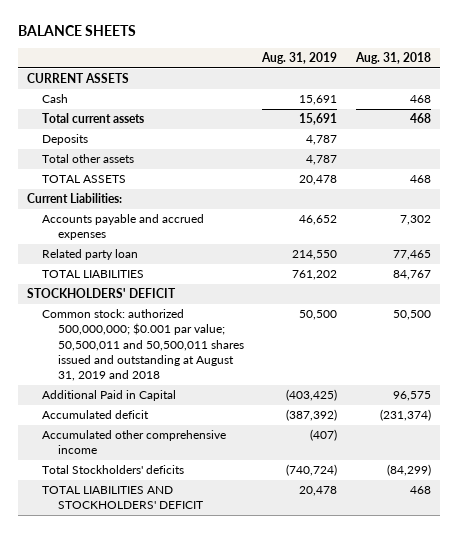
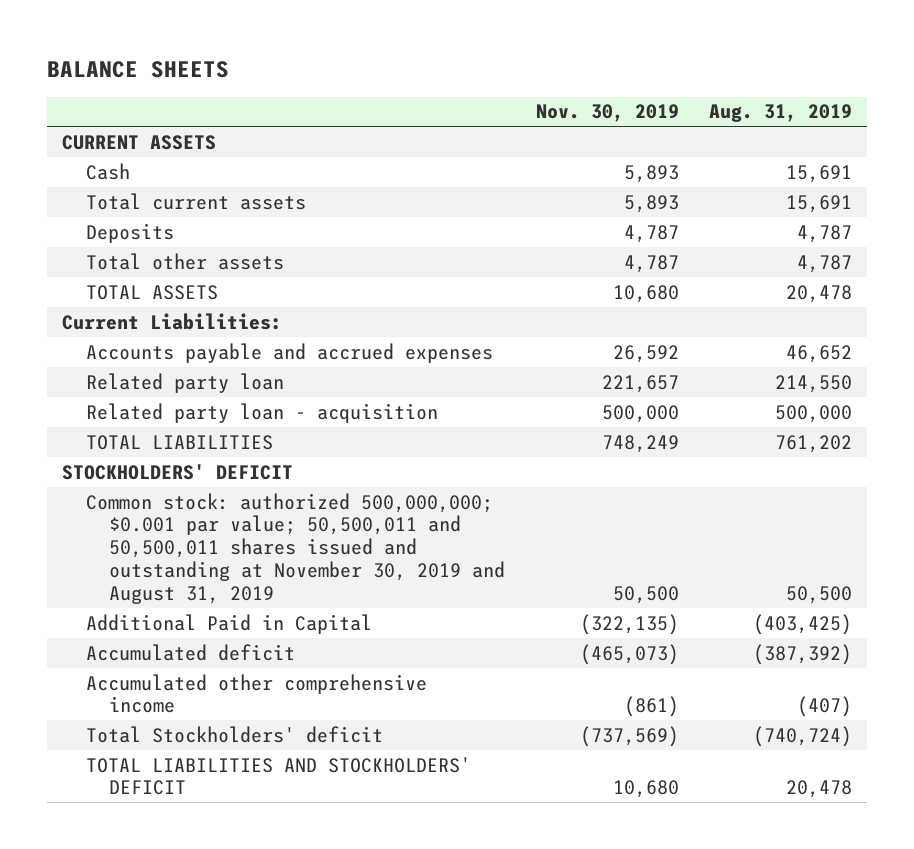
[354,51,431,64] Aug. 31, 2018 -> none
none -> [535,104,679,123] Nov. 30, 2019
none -> [85,402,438,423] Related party loan - acquisition
[42,309,244,381] Common stock: authorized 500,000,000; $0.001 par value; 50,500,011 and 50,500,011 shares issued and outstanding at August 31, 2019 and 2018 -> [85,492,506,604] Common stock: authorized 500,000,000; $0.001 par value; 50,500,011 and 50,500,011 shares issued and outstanding at November 30, 2019 and August 31, 2019
[42,465,185,475] Total Stockholders' deficits -> [85,725,383,743] Total Stockholders' deficit

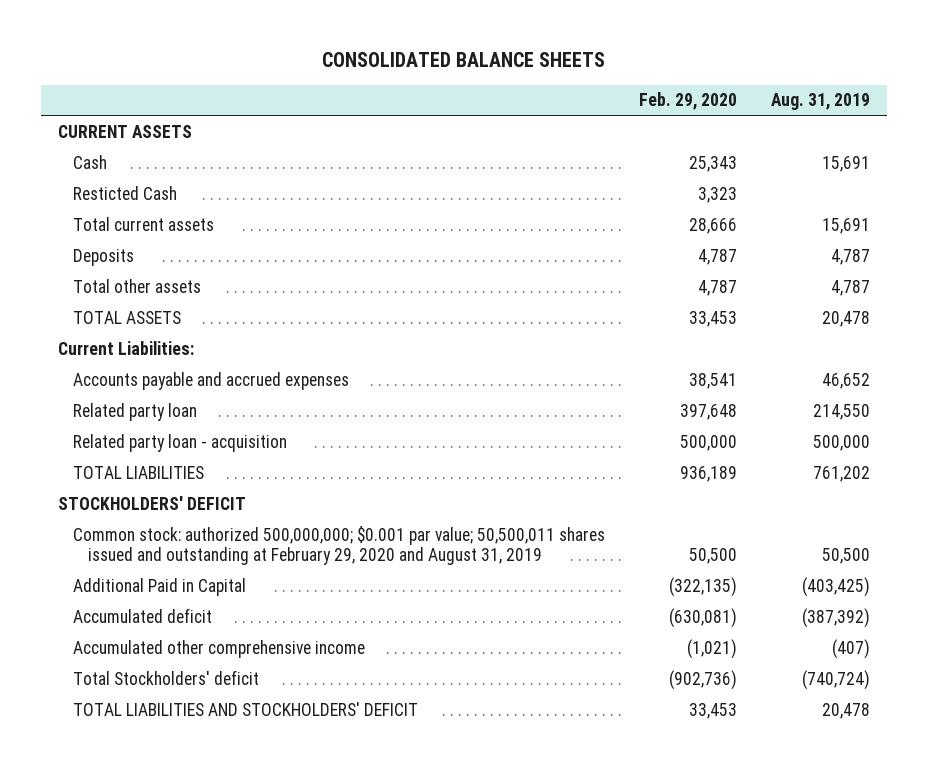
[46,61,229,79] BALANCE SHEETS -> [321,52,605,68] CONSOLIDATED BALANCE SHEETS
[535,104,679,123] Nov. 30, 2019 -> none
none -> [638,92,737,111] Feb. 29, 2020
none -> [72,185,177,200] Resticted Cash
[85,492,506,604] Common stock: authorized 500,000,000; $0.001 par value; 50,500,011 and 50,500,011 shares issued and outstanding at November 30, 2019 and August 31, 2019 -> [72,525,605,565] Common stock: authorized 500,000,000; $0.001 par value; 50,500,011 shares issued and outstanding at February 29, 2020 and August 31, 2019

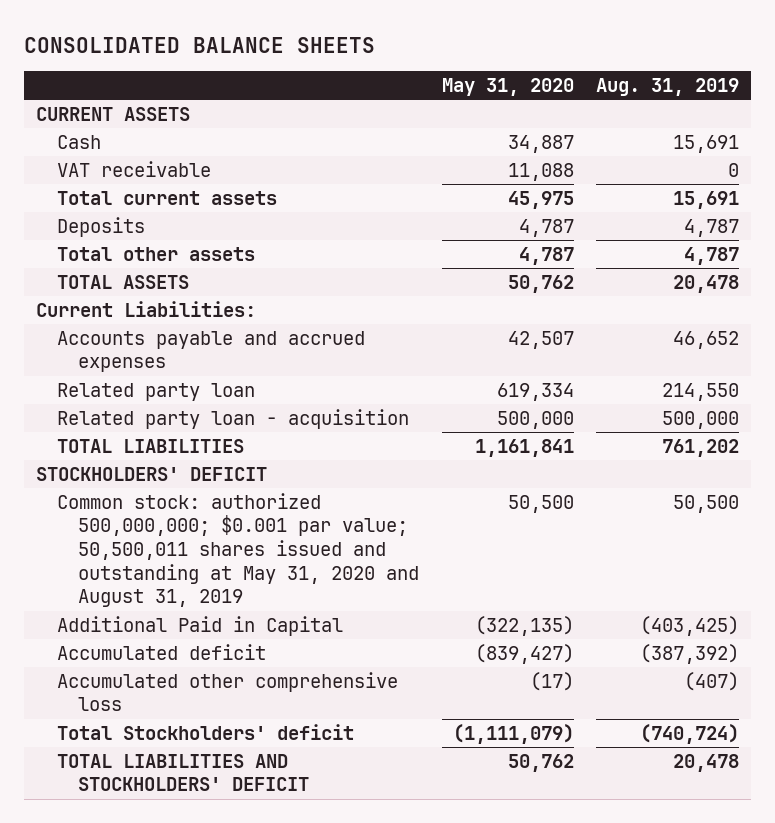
[638,92,737,111] Feb. 29, 2020 -> none
none -> [441,77,574,96] May 31, 2020
[72,185,177,200] Resticted Cash -> none
none -> [56,160,211,177] VAT receivable
[72,525,605,565] Common stock: authorized 500,000,000; $0.001 par value; 50,500,011 shares issued and outstanding at February 29, 2020 and August 31, 2019 -> [56,492,419,608] Common stock: authorized 500,000,000; $0.001 par value; 50,500,011 shares issued and outstanding at May 31, 2020 and August 31, 2019
[72,639,365,658] Accumulated other comprehensive income -> [56,671,398,712] Accumulated other comprehensive loss

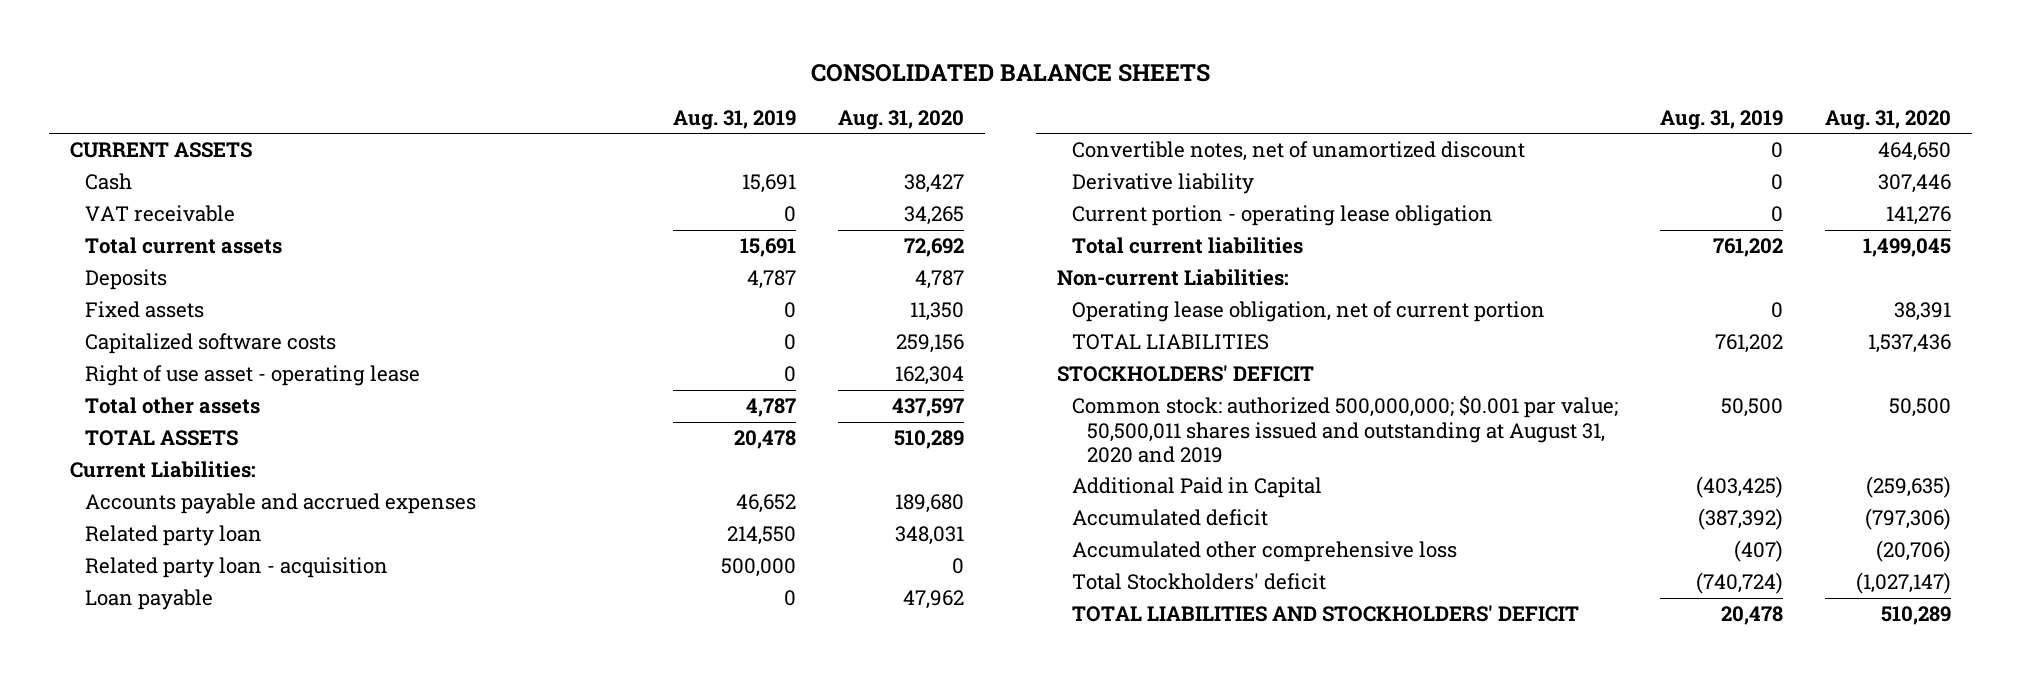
[441,77,574,96] May 31, 2020 -> none
none -> [837,109,964,130] Aug. 31, 2020
none -> [84,301,204,319] Fixed assets
none -> [84,333,336,355] Capitalized software costs
none -> [84,365,420,387] Right of use asset - operating lease
none -> [84,589,213,611] Loan payable
none -> [1071,141,1525,162] Convertible notes, net of unamortized discount
none -> [1071,173,1254,195] Derivative liability
none -> [1071,205,1493,227] Current portion - operating lease obligation
none -> [1071,237,1303,255] Total current liabilities
none -> [1057,269,1290,287] Non-current Liabilities:
none -> [1071,301,1545,323] Operating lease obligation, net of current portion
[56,492,419,608] Common stock: authorized 500,000,000; $0.001 par value; 50,500,011 shares issued and outstanding at May 31, 2020 and August 31, 2019 -> [1071,396,1618,463] Common stock: authorized 500,000,000; $0.001 par value; 50,500,011 shares issued and outstanding at August 31, 2020 and 2019

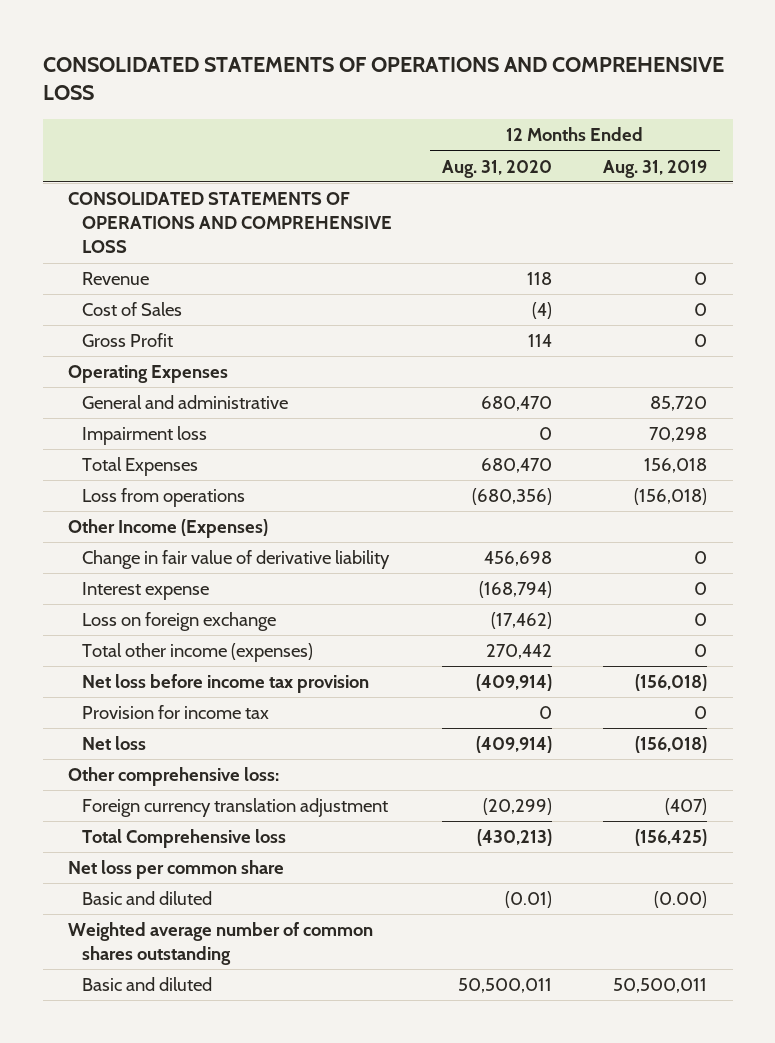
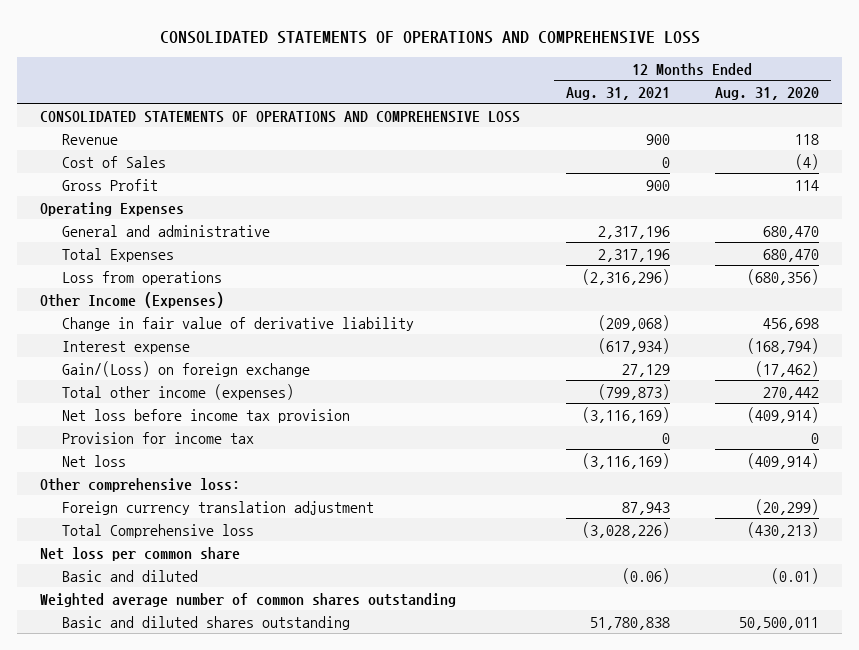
[603,159,708,178] Aug. 31, 2019 -> none
none -> [565,86,670,100] Aug. 31, 2021
[81,426,207,446] Impairment loss -> none
[81,612,276,632] Loss on foreign exchange -> [62,360,311,377] Gain/(Loss) on foreign exchange
[81,977,212,992] Basic and diluted -> [62,615,351,630] Basic and diluted shares outstanding

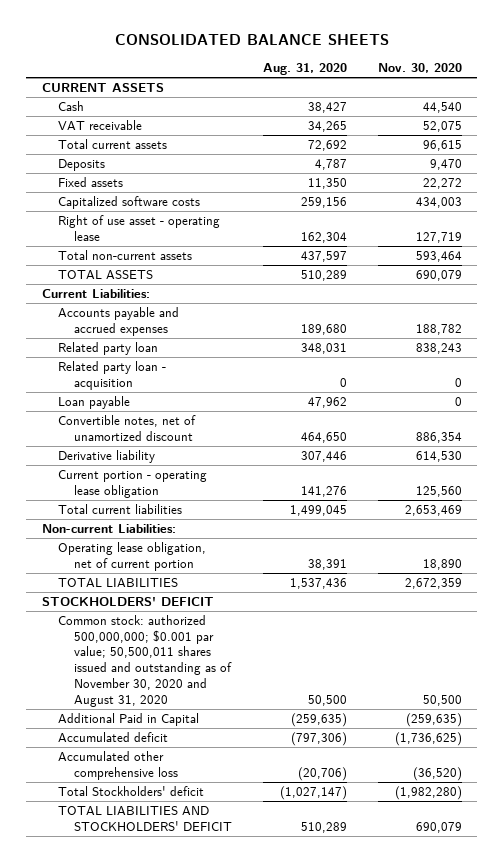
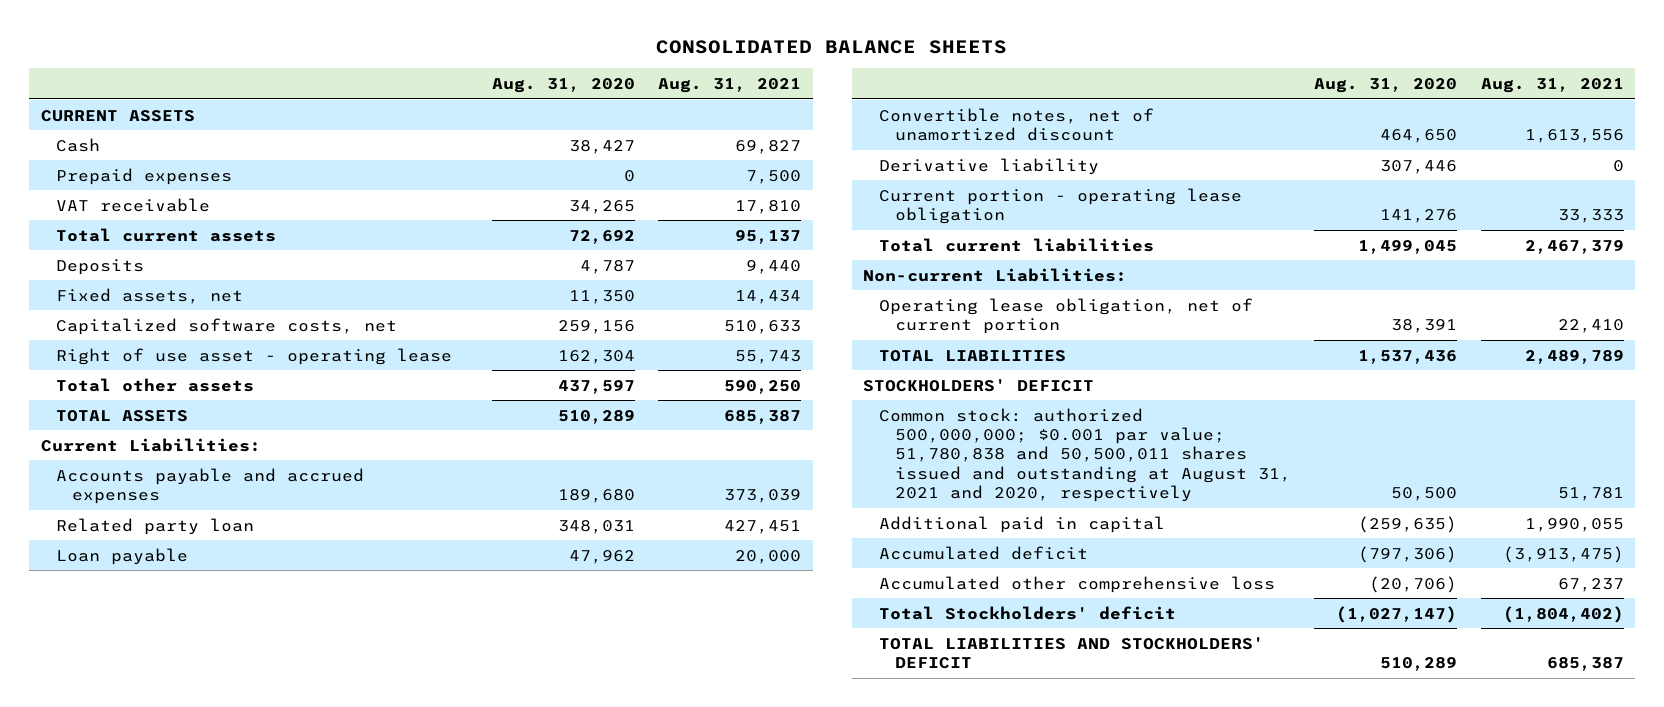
[377,62,462,73] Nov. 30, 2020 -> none
none -> [658,78,802,94] Aug. 31, 2021
none -> [56,167,233,185] Prepaid expenses
[57,177,123,188] Fixed assets -> [56,287,244,304] Fixed assets, net
[57,196,200,210] Capitalized software costs -> [56,317,398,335] Capitalized software costs, net
[57,250,192,261] Total non-current assets -> [56,377,255,392] Total other assets
[57,361,166,390] Related party loan - acquisition -> none
[57,615,232,707] Common stock: authorized 500,000,000; $0.001 par value; 50,500,011 shares issued and outstanding as of November 30, 2020 and August 31, 2020 -> [879,407,1291,502] Common stock: authorized 500,000,000; $0.001 par value; 51,780,838 and 50,500,011 shares issued and outstanding at August 31, 2021 and 2020, respectively
[57,713,199,727] Additional Paid in Capital -> [879,515,1166,533] Additional paid in capital

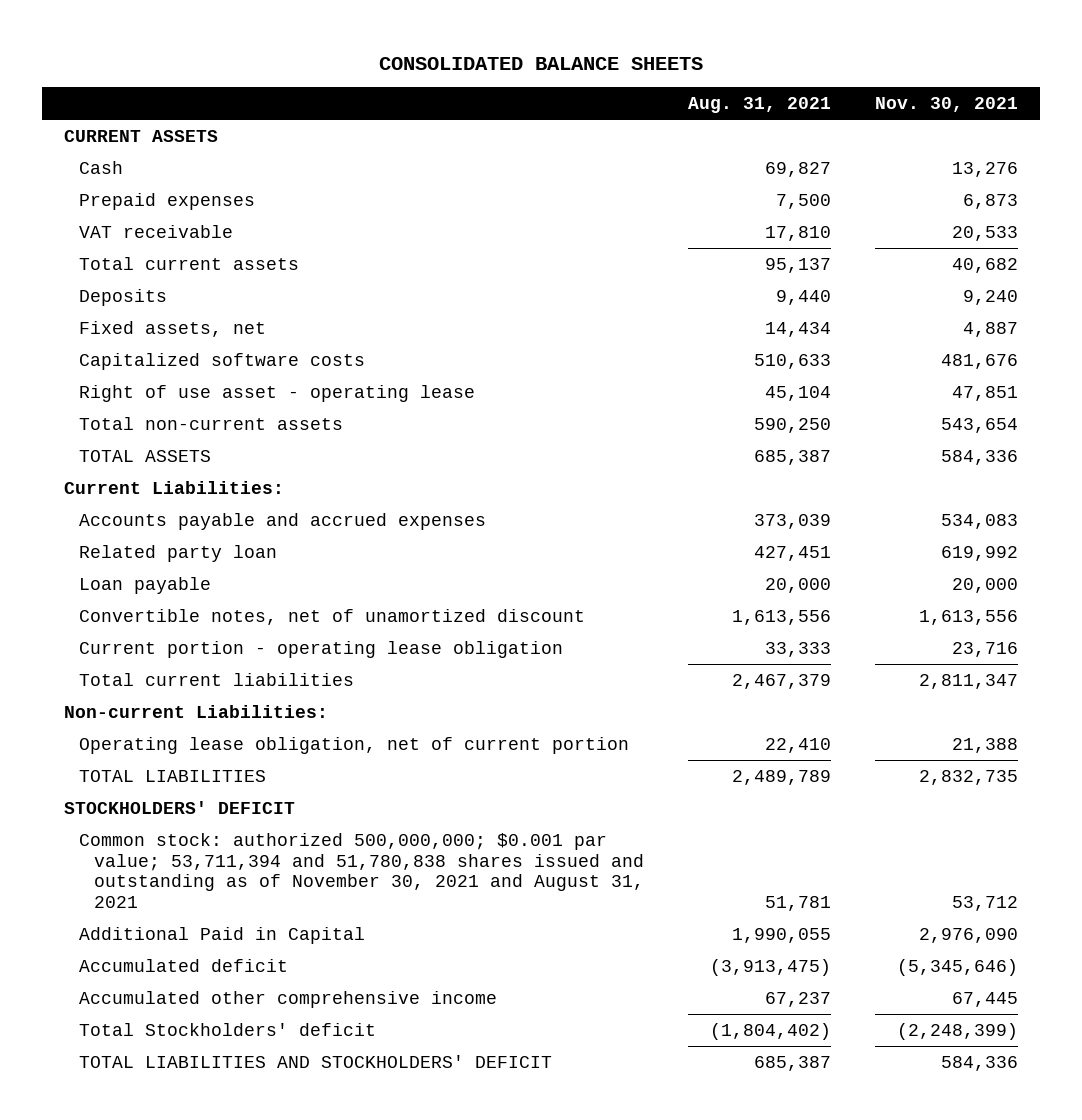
[491,78,635,94] Aug. 31, 2020 -> none
none -> [875,97,1019,113] Nov. 30, 2021
[56,317,398,335] Capitalized software costs, net -> [79,352,366,370] Capitalized software costs
[735,349,802,364] 55,743 -> [765,385,832,401] 45,104
[56,377,255,392] Total other assets -> [79,416,344,430] Total non-current assets
[879,157,1100,175] Derivative liability -> none
[879,407,1291,502] Common stock: authorized 500,000,000; $0.001 par value; 51,780,838 and 50,500,011 shares issued and outstanding at August 31, 2021 and 2020, respectively -> [79,832,645,909] Common stock: authorized 500,000,000; $0.001 par value; 53,711,394 and 51,780,838 shares issued and outstanding as of November 30, 2021 and August 31, 2021
[879,515,1166,533] Additional paid in capital -> [79,926,366,944] Additional Paid in Capital
[879,575,1276,593] Accumulated other comprehensive loss -> [79,990,498,1008] Accumulated other comprehensive income

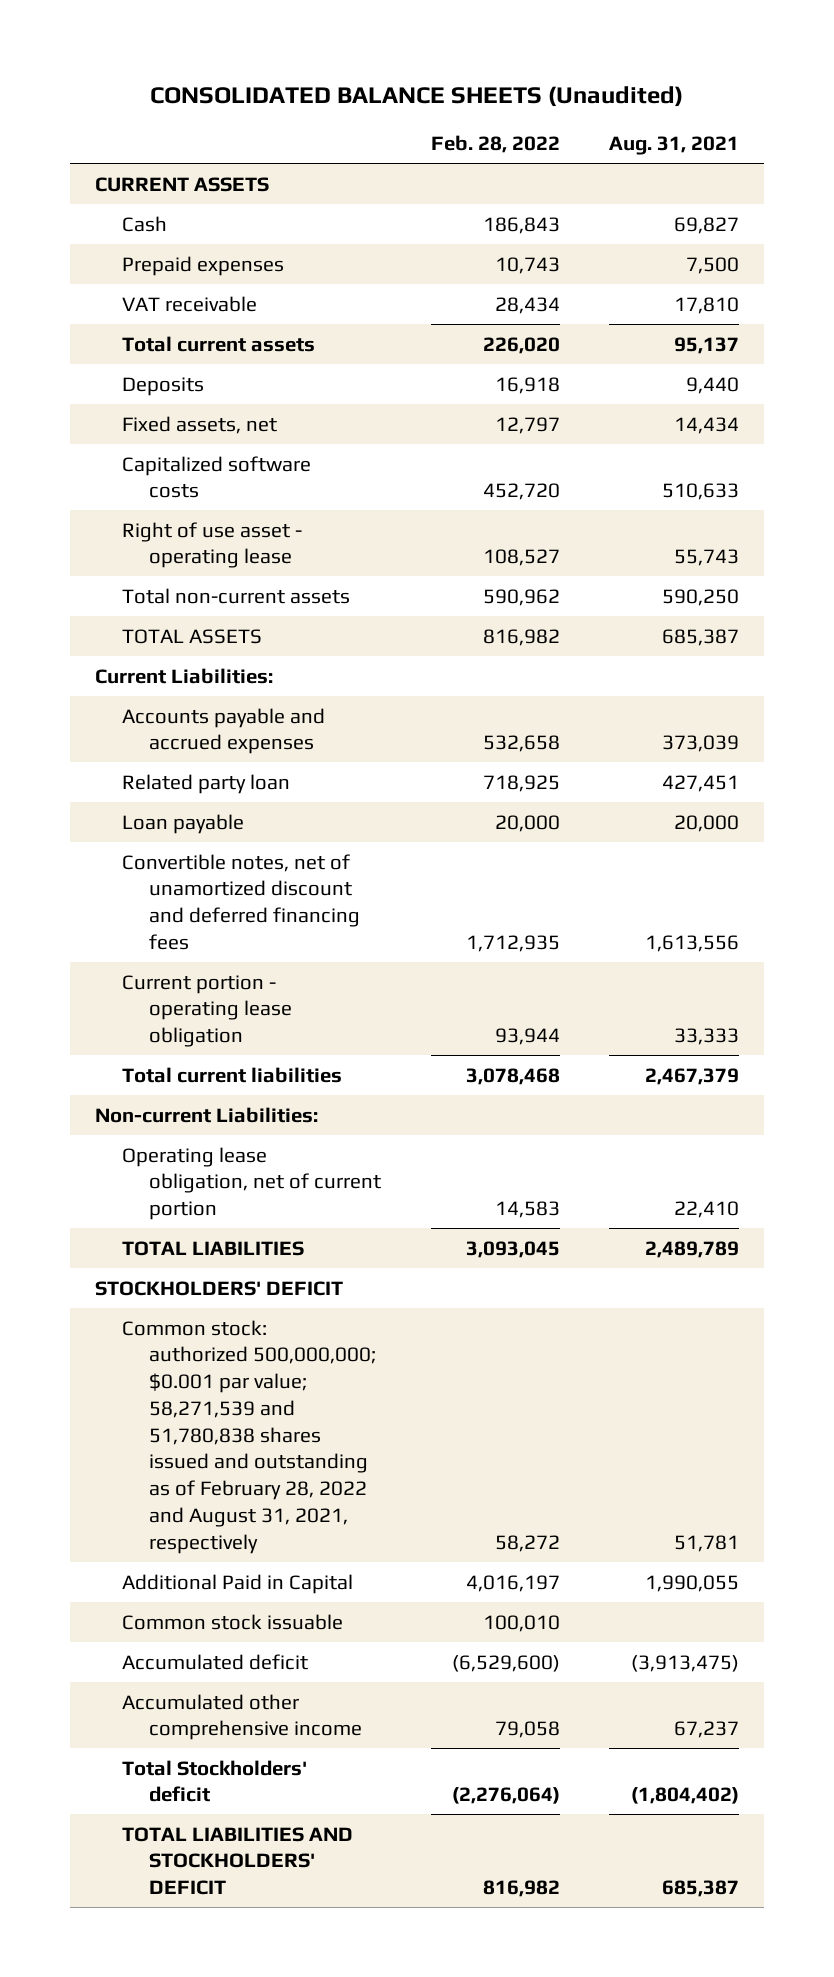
[378,56,703,70] CONSOLIDATED BALANCE SHEETS -> [150,85,684,107] CONSOLIDATED BALANCE SHEETS (Unaudited)
[875,97,1019,113] Nov. 30, 2021 -> none
none -> [430,134,560,153] Feb. 28, 2022
[765,385,832,401] 45,104 -> [674,549,740,567] 55,743
[79,608,586,625] Convertible notes, net of unamortized discount -> [122,853,361,950] Convertible notes, net of unamortized discount and deferred financing fees
[79,832,645,909] Common stock: authorized 500,000,000; $0.001 par value; 53,711,394 and 51,780,838 shares issued and outstanding as of November 30, 2021 and August 31, 2021 -> [122,1319,377,1554] Common stock: authorized 500,000,000; $0.001 par value; 58,271,539 and 51,780,838 shares issued and outstanding as of February 28, 2022 and August 31, 2021, respectively
none -> [122,1613,344,1630] Common stock issuable

